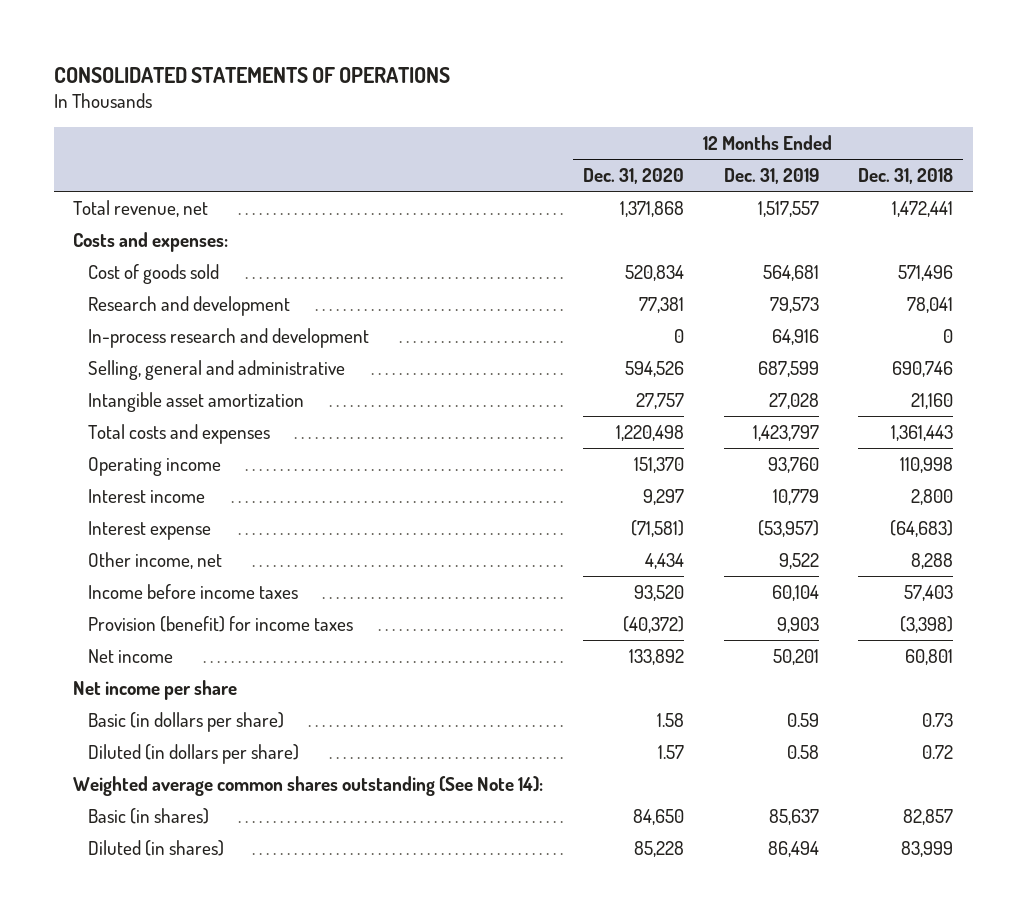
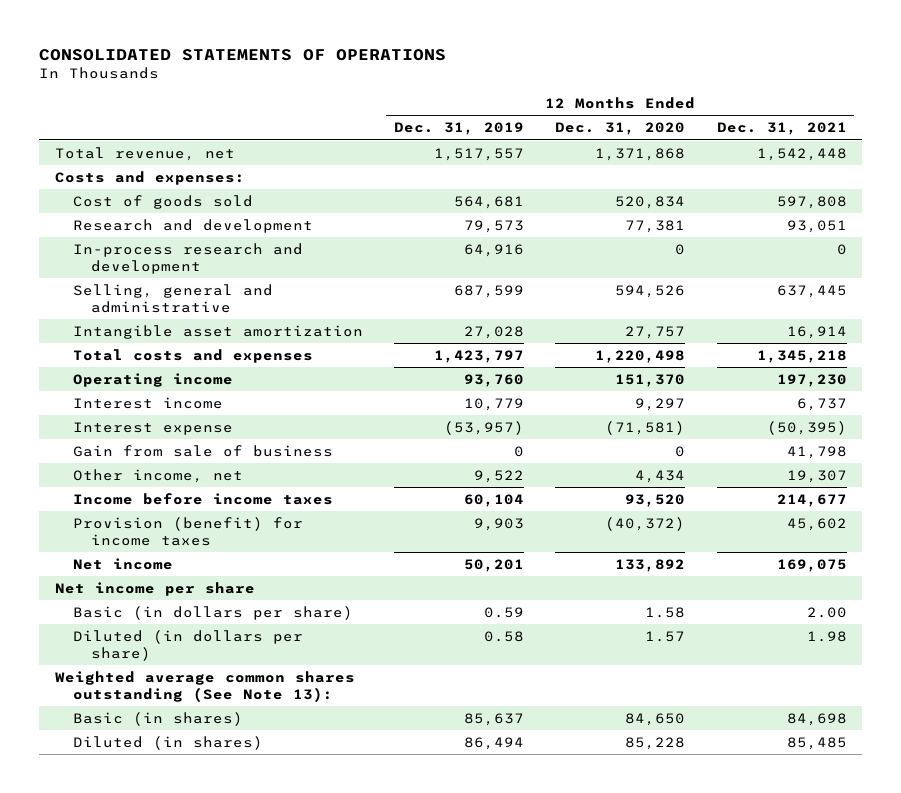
[858,168,954,185] Dec. 31, 2018 -> none
none -> [716,122,847,136] Dec. 31, 2021
none -> [72,444,333,457] Gain from sale of business
[73,775,544,796] Weighted average common shares outstanding (See Note 14): -> [54,670,355,702] Weighted average common shares outstanding (See Note 13):

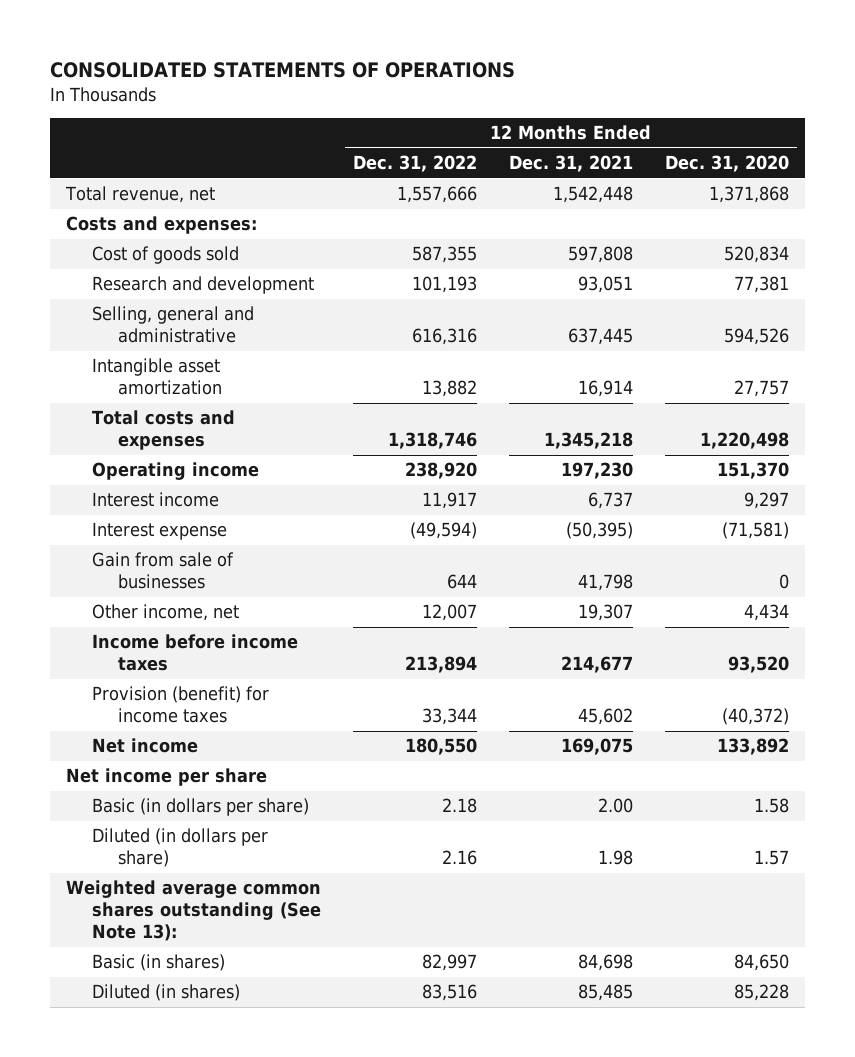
[394,122,525,136] Dec. 31, 2019 -> none
none -> [352,155,477,173] Dec. 31, 2022
[72,242,303,274] In-process research and development -> none
[72,444,333,457] Gain from sale of business -> [91,552,234,590] Gain from sale of businesses

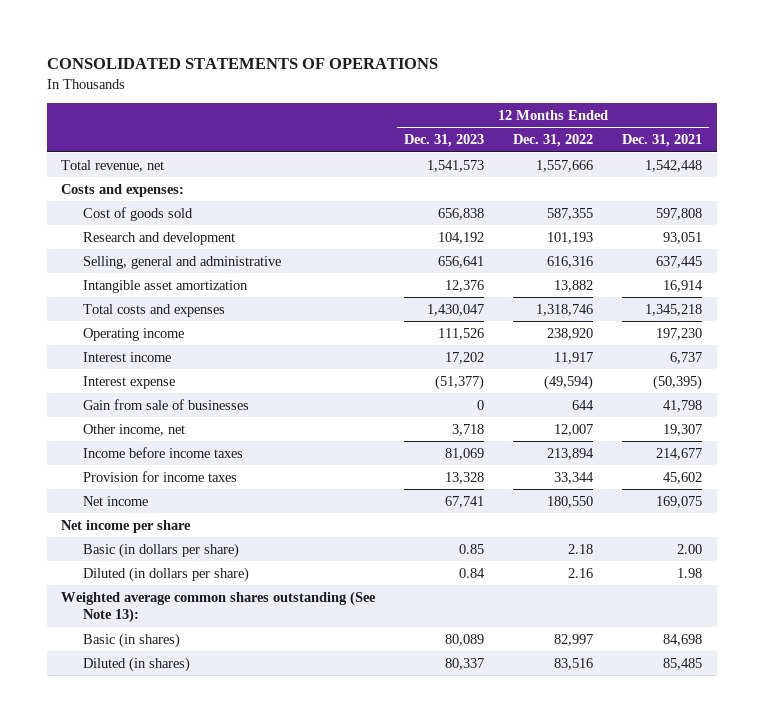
[665,155,790,173] Dec. 31, 2020 -> none
none -> [404,134,485,148] Dec. 31, 2023
[91,686,269,724] Provision (benefit) for income taxes -> [82,470,237,482] Provision for income taxes

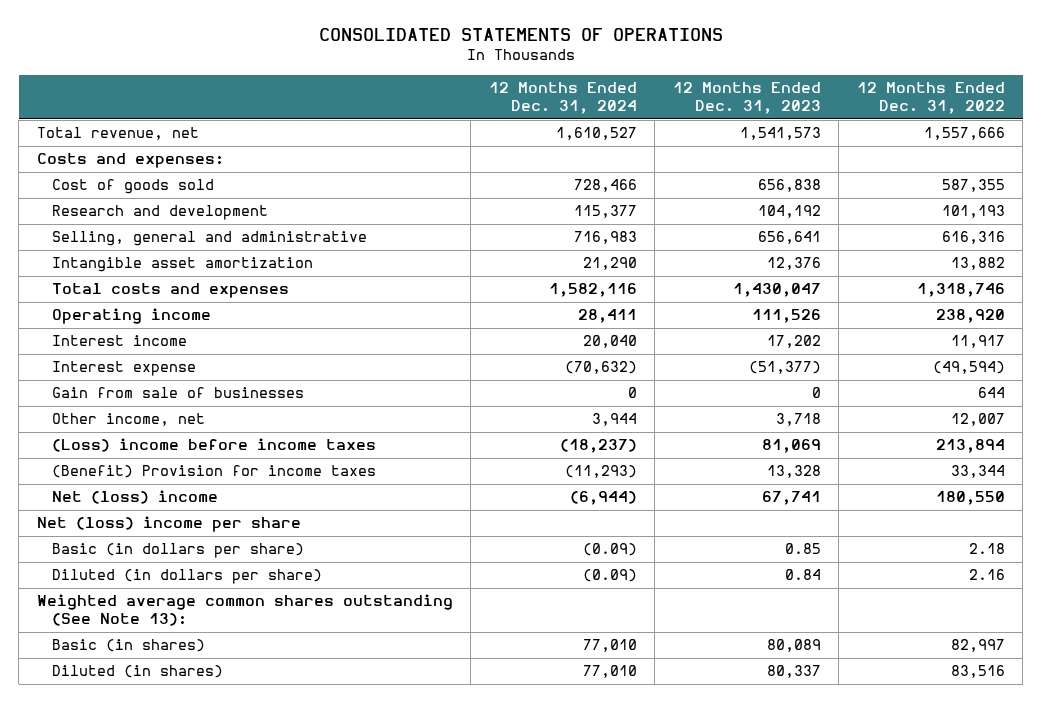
[622,134,703,148] Dec. 31, 2021 -> none
none -> [488,82,637,115] 12 Months Ended Dec. 31, 2024
[82,446,243,458] Income before income taxes -> [51,438,376,453] (Loss) income before income taxes
[82,470,237,482] Provision for income taxes -> [51,465,376,479] (Benefit) Provision for income taxes
[82,495,148,506] Net income -> [51,490,218,505] Net (loss) income
[61,519,192,533] Net income per share -> [36,516,301,533] Net (loss) income per share

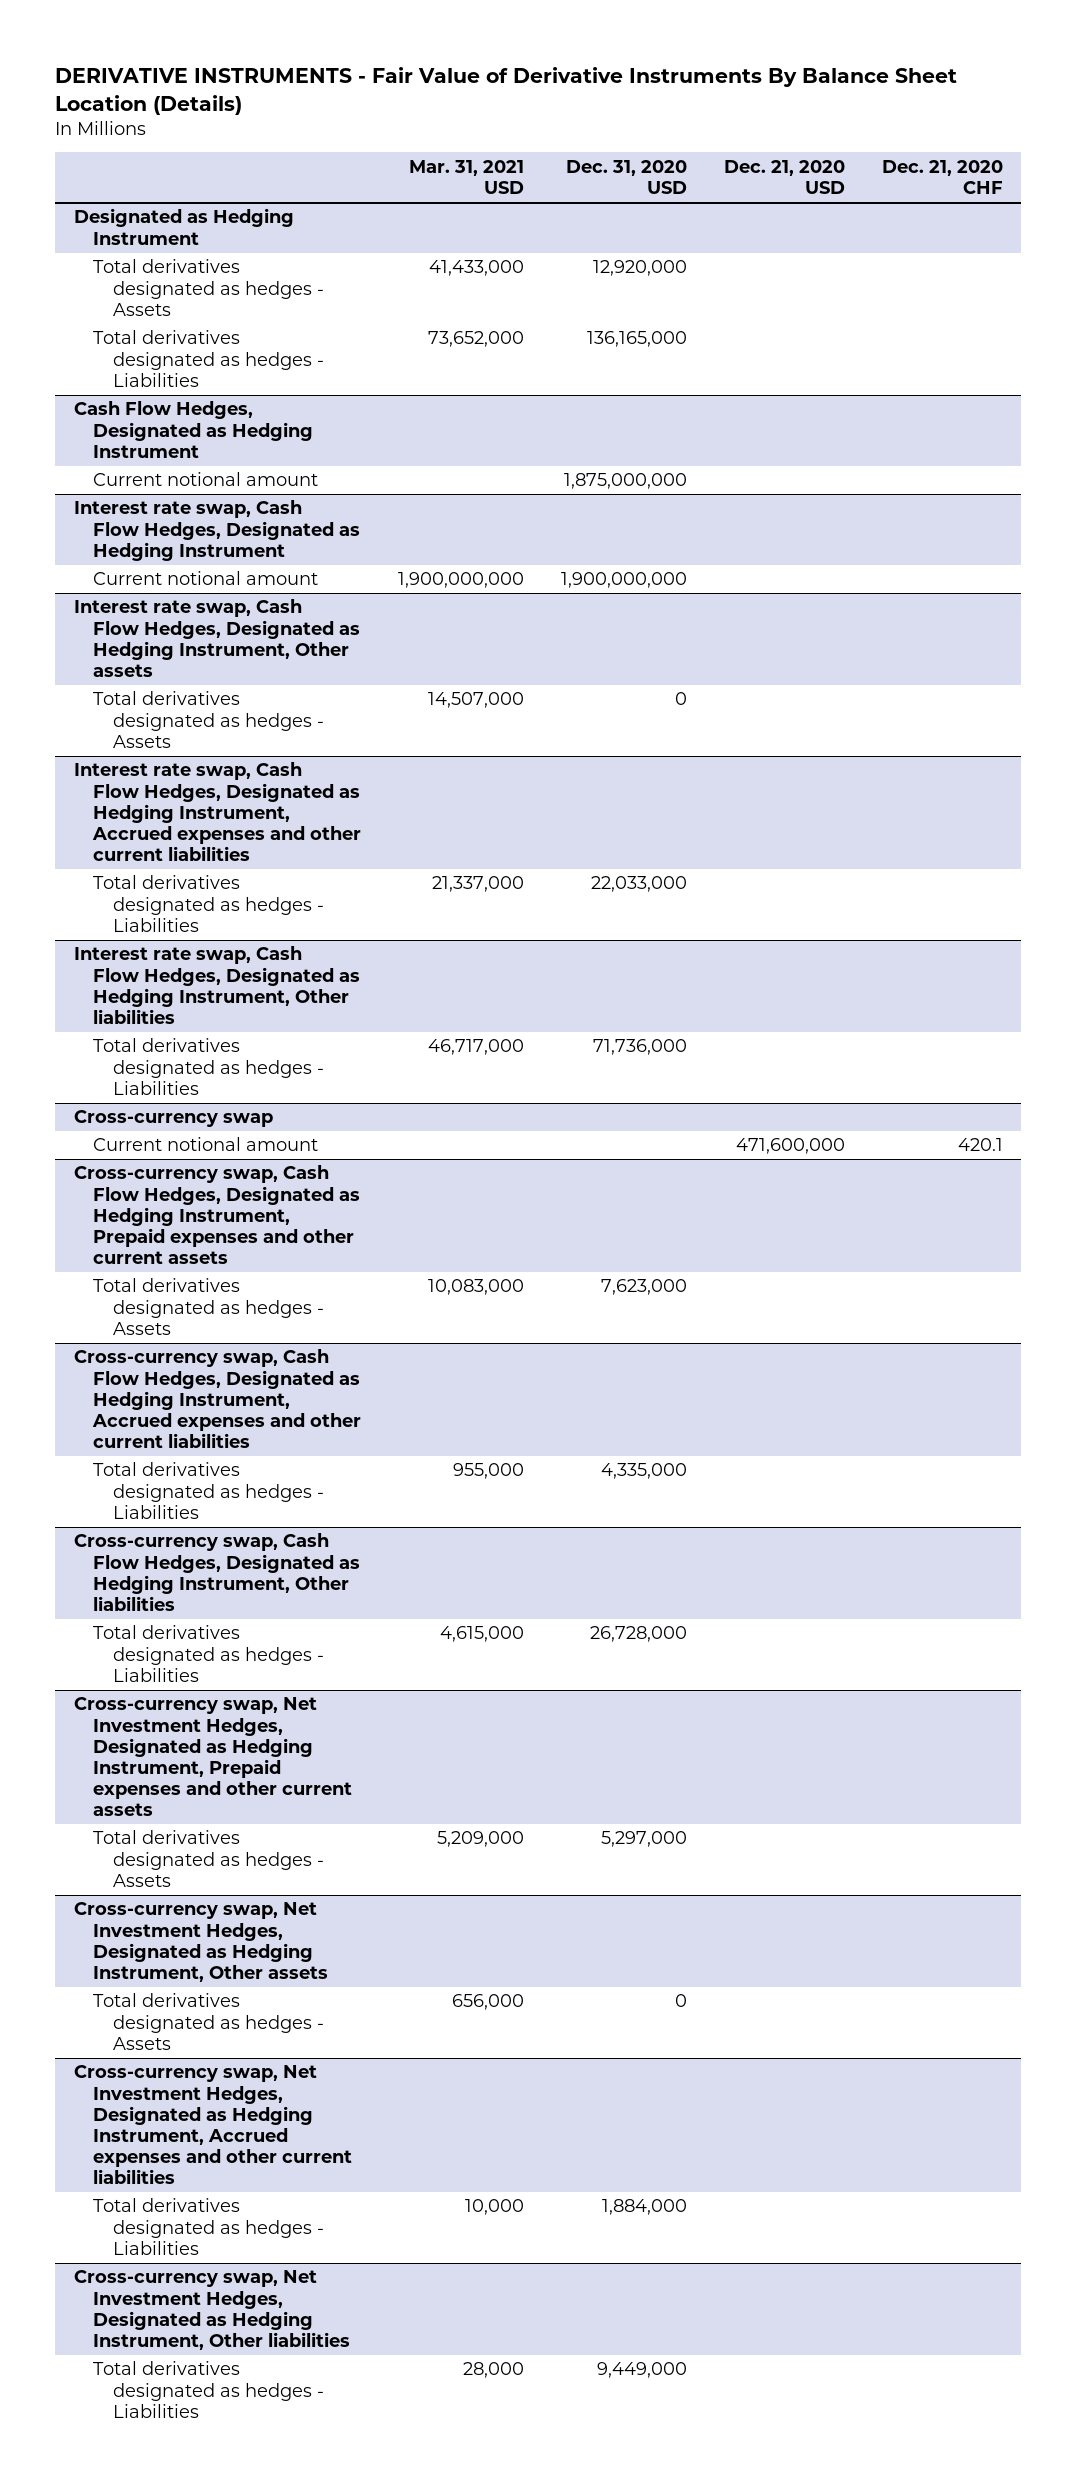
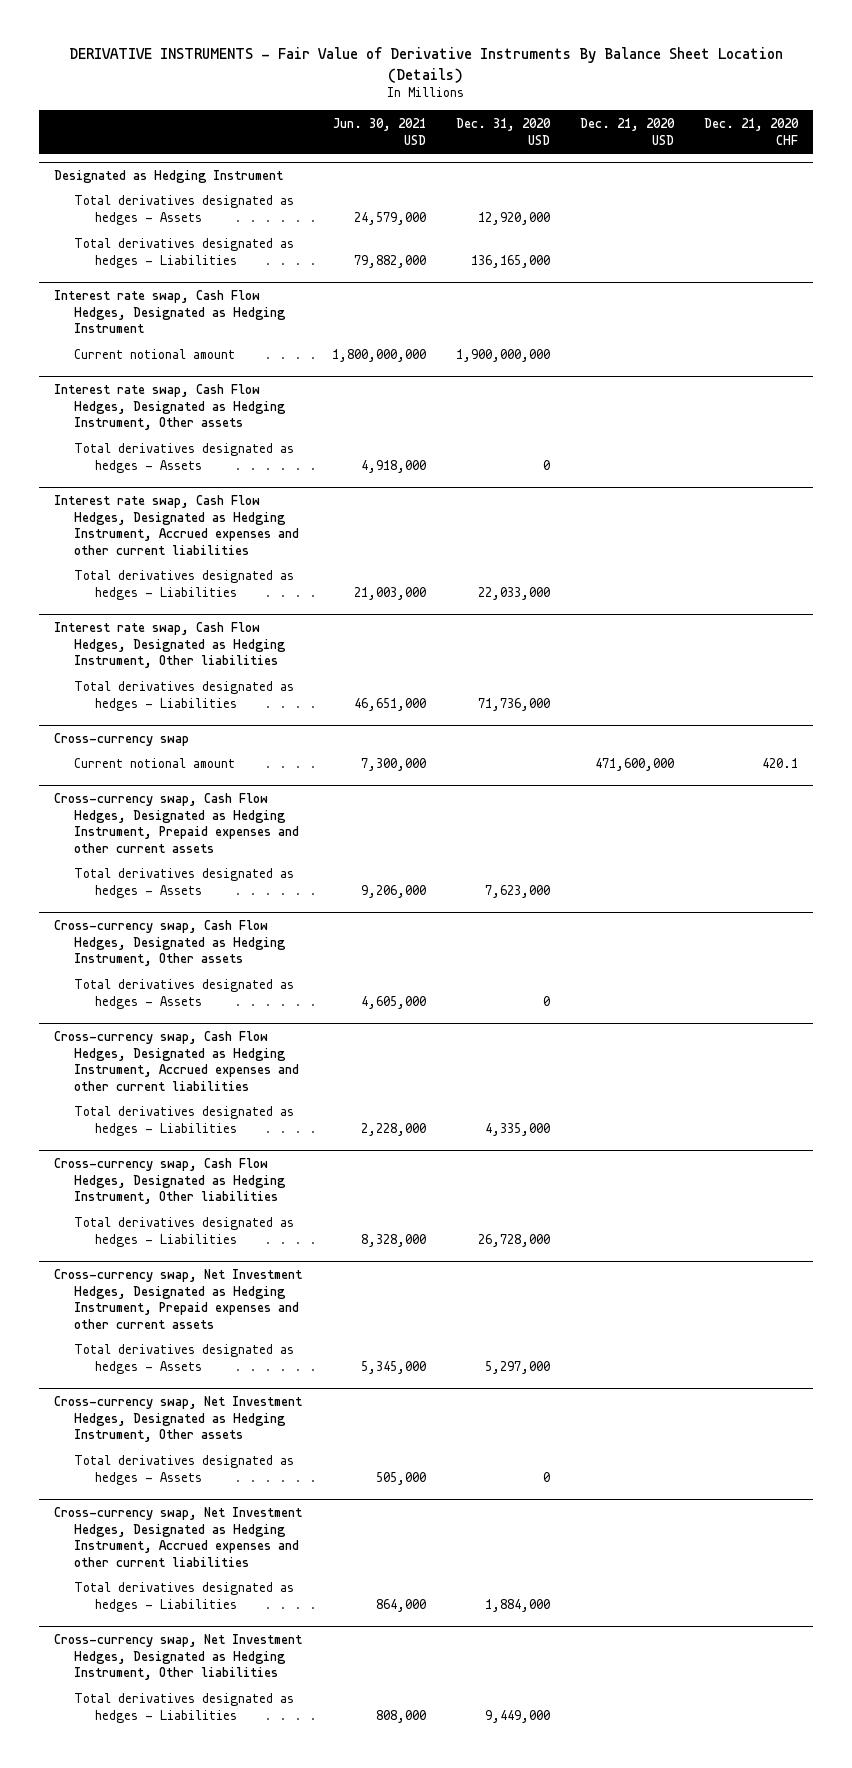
[409,159,525,195] Mar. 31, 2021 USD -> none
none -> [332,117,426,145] Jun. 30, 2021 USD
[73,401,314,458] Cash Flow Hedges, Designated as Hedging Instrument -> none
[93,472,319,487] Current notional amount -> none
none -> [53,919,287,967] Cross-currency swap, Cash Flow Hedges, Designated as Hedging Instrument, Other assets
none -> [74,979,295,1010] Total derivatives designated as hedges - Assets

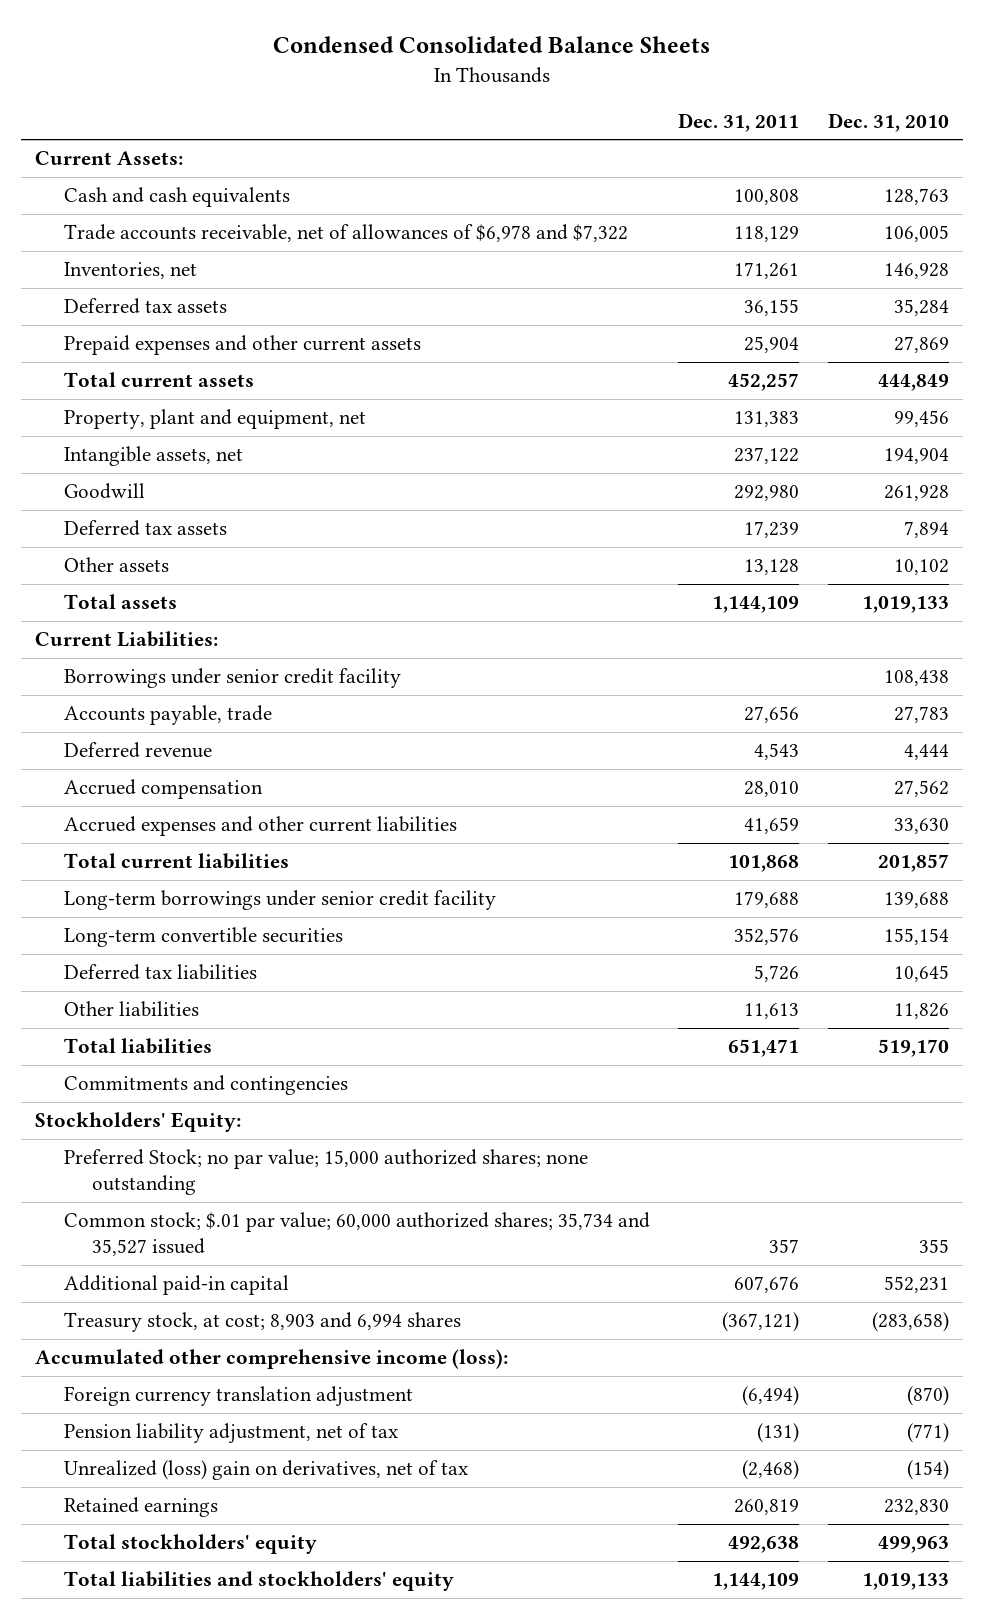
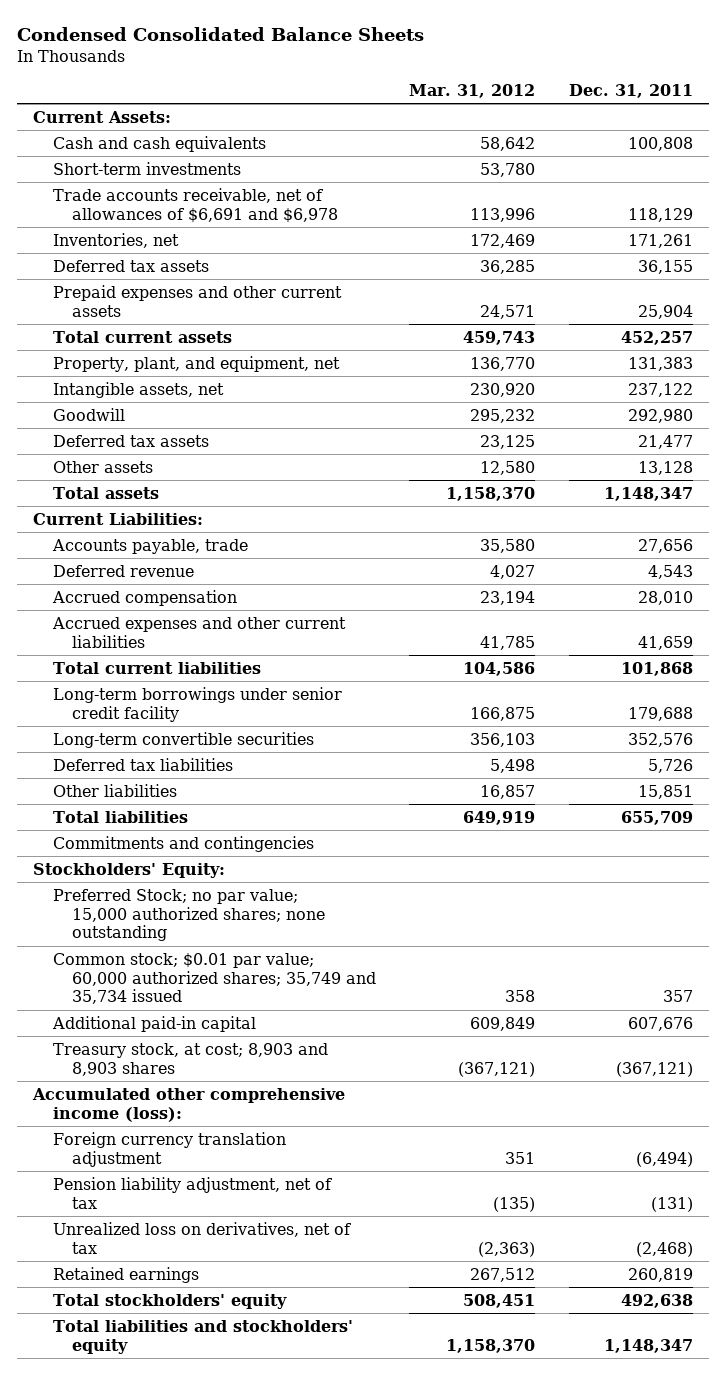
[827,112,949,132] Dec. 31, 2010 -> none
none -> [409,83,536,98] Mar. 31, 2012
none -> [52,161,241,175] Short-term investments
[63,224,628,243] Trade accounts receivable, net of allowances of $6,978 and $7,322 -> [52,187,339,223] Trade accounts receivable, net of allowances of $6,691 and $6,978
[63,409,366,430] Property, plant and equipment, net -> [52,355,340,372] Property, plant, and equipment, net
[744,521,800,539] 17,239 -> [637,434,693,449] 21,477
[712,596,800,614] 1,144,109 -> [603,486,693,501] 1,148,347
[63,668,401,689] Borrowings under senior credit facility -> none
[744,1003,800,1020] 11,613 -> [637,784,693,799] 15,851
[728,1039,800,1058] 651,471 -> [620,810,693,825] 655,709
[63,1212,650,1257] Common stock; $.01 par value; 60,000 authorized shares; 35,734 and 35,527 issued -> [52,952,377,1005] Common stock; $0.01 par value; 60,000 authorized shares; 35,749 and 35,734 issued
[63,1312,461,1333] Treasury stock, at cost; 8,903 and 6,994 shares -> [52,1042,328,1076] Treasury stock, at cost; 8,903 and 8,903 shares
[63,1460,468,1481] Unrealized (loss) gain on derivatives, net of tax -> [52,1221,351,1254] Unrealized loss on derivatives, net of tax
[712,1573,800,1591] 1,144,109 -> [603,1338,693,1353] 1,148,347

